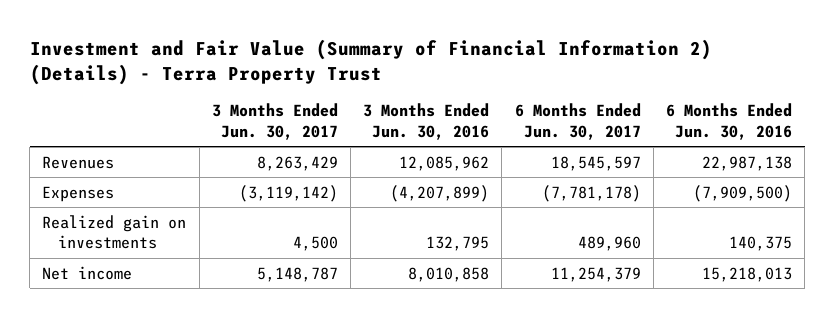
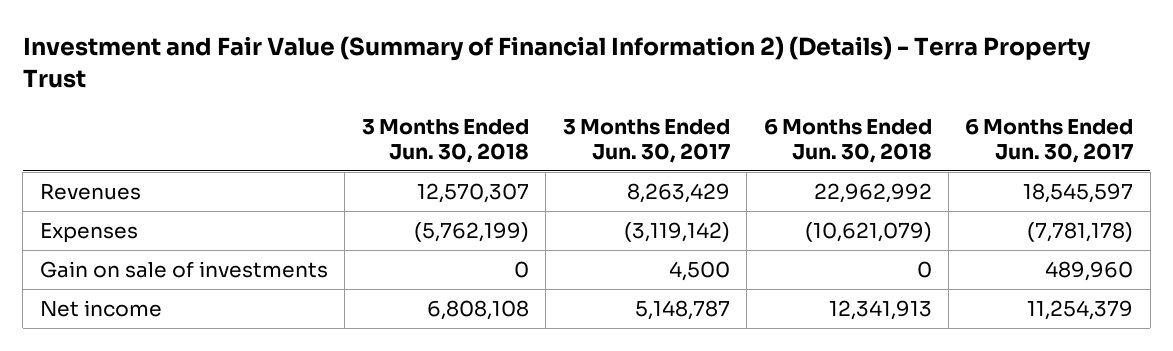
[363,103,490,140] 3 Months Ended Jun. 30, 2016 -> none
[665,103,792,140] 6 Months Ended Jun. 30, 2016 -> none
none -> [361,119,529,163] 3 Months Ended Jun. 30, 2018
none -> [763,118,932,163] 6 Months Ended Jun. 30, 2018
[42,214,187,250] Realized gain on investments -> [39,261,328,279] Gain on sale of investments

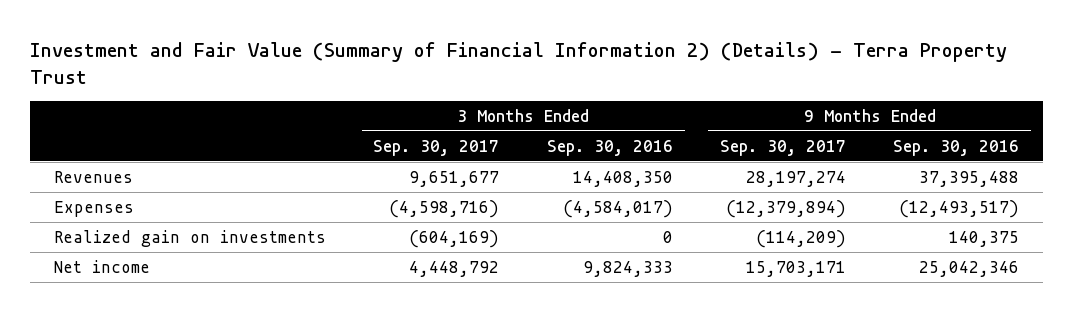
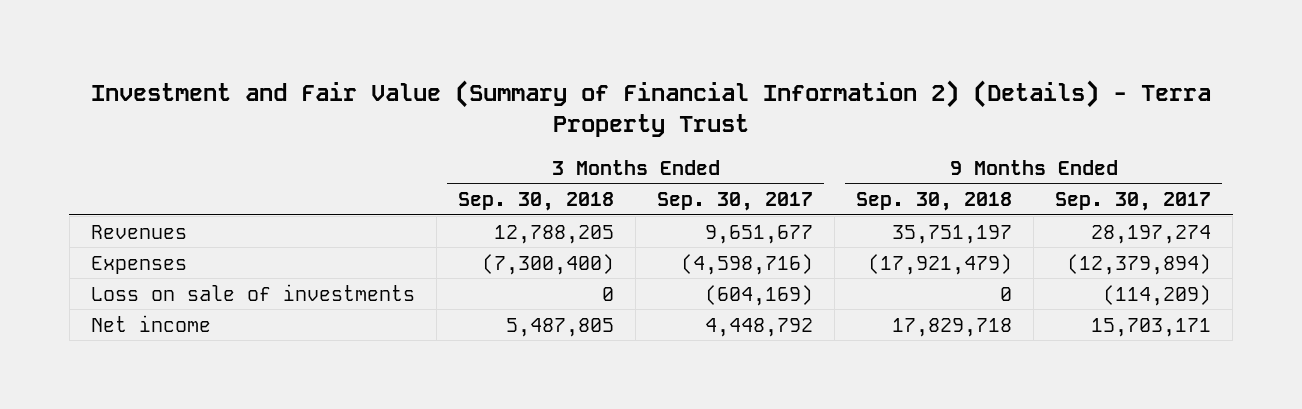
[546,139,673,156] Sep. 30, 2016 -> none
[893,139,1020,156] Sep. 30, 2016 -> none
none -> [458,192,615,212] Sep. 30, 2018
none -> [856,192,1013,212] Sep. 30, 2018
[54,229,327,247] Realized gain on investments -> [91,283,416,301] Loss on sale of investments

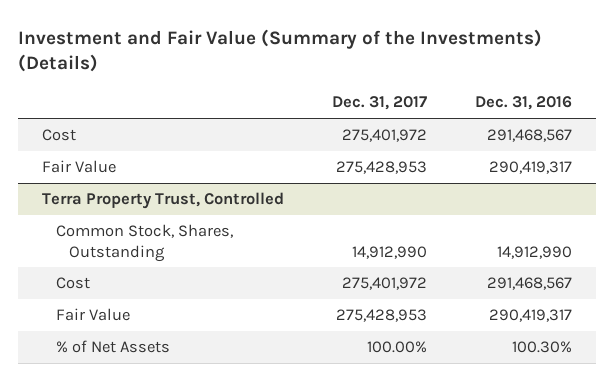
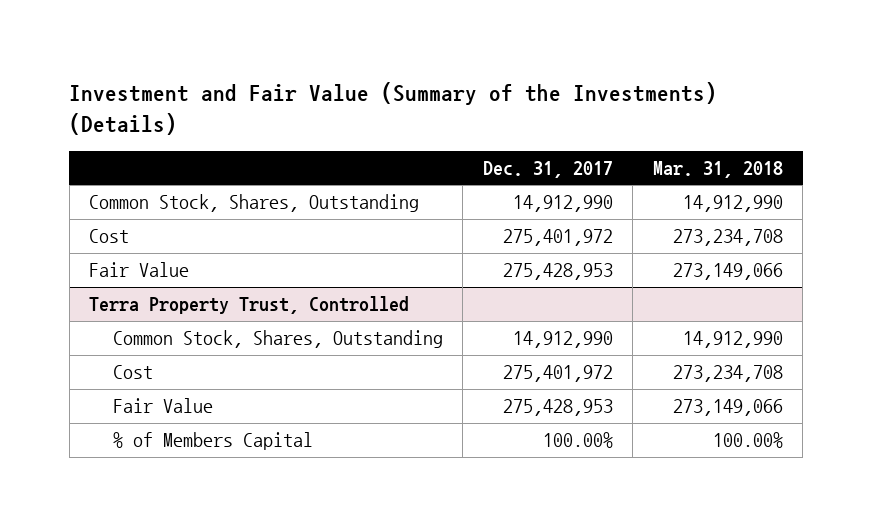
[474,96,572,111] Dec. 31, 2016 -> none
none -> [652,160,783,178] Mar. 31, 2018
none -> [89,194,420,213] Common Stock, Shares, Outstanding
[55,340,170,354] % of Net Assets -> [112,432,313,451] % of Members Capital

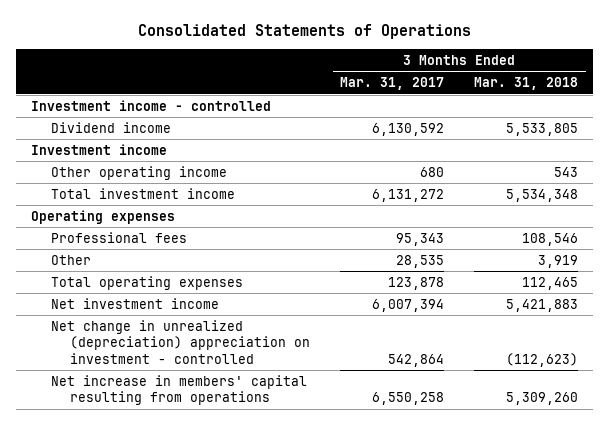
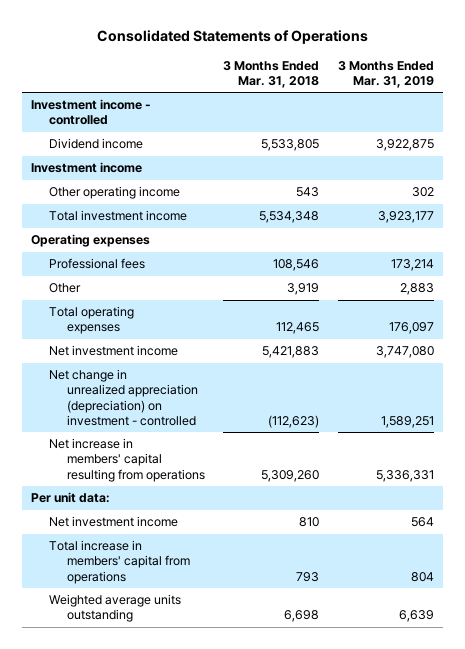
[340,77,445,91] Mar. 31, 2017 -> none
none -> [338,60,435,89] 3 Months Ended Mar. 31, 2019
[50,319,311,365] Net change in unrealized (depreciation) appreciation on investment - controlled -> [49,369,198,426] Net change in unrealized appreciation (depreciation) on investment - controlled
none -> [31,492,111,504] Per unit data:
none -> [49,516,179,528] Net investment income
none -> [49,540,190,584] Total increase in members' capital from operations
none -> [49,594,182,623] Weighted average units outstanding

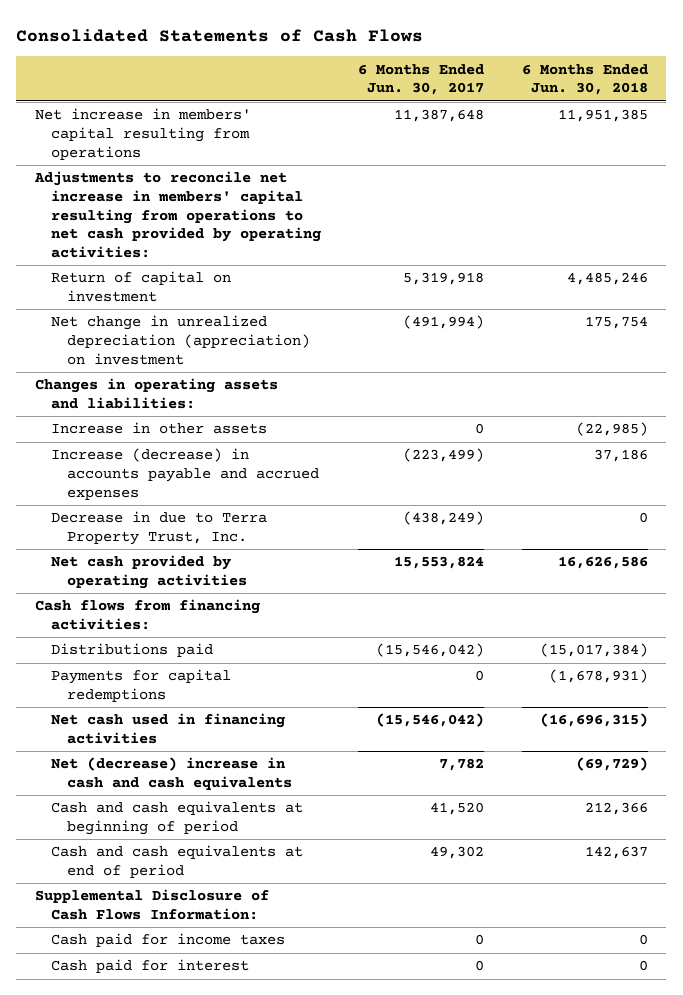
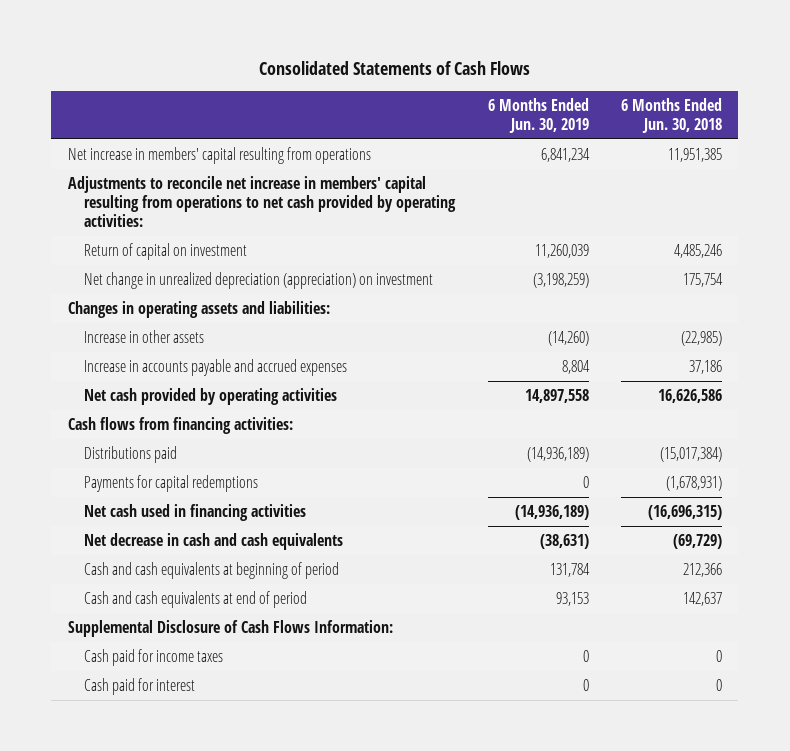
[358,63,485,96] 6 Months Ended Jun. 30, 2017 -> none
none -> [487,97,589,133] 6 Months Ended Jun. 30, 2019
[50,511,267,546] Decrease in due to Terra Property Trust, Inc. -> none
[50,448,319,500] Increase (decrease) in accounts payable and accrued expenses -> [83,358,347,376] Increase in accounts payable and accrued expenses
[50,757,292,791] Net (decrease) increase in cash and cash equivalents -> [83,532,343,550] Net decrease in cash and cash equivalents

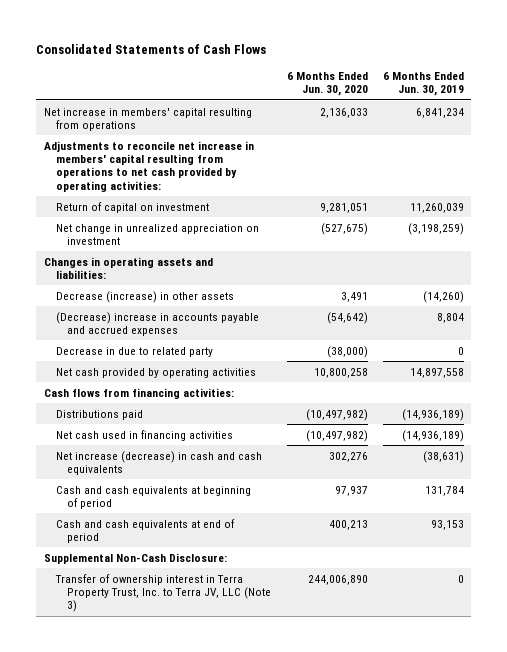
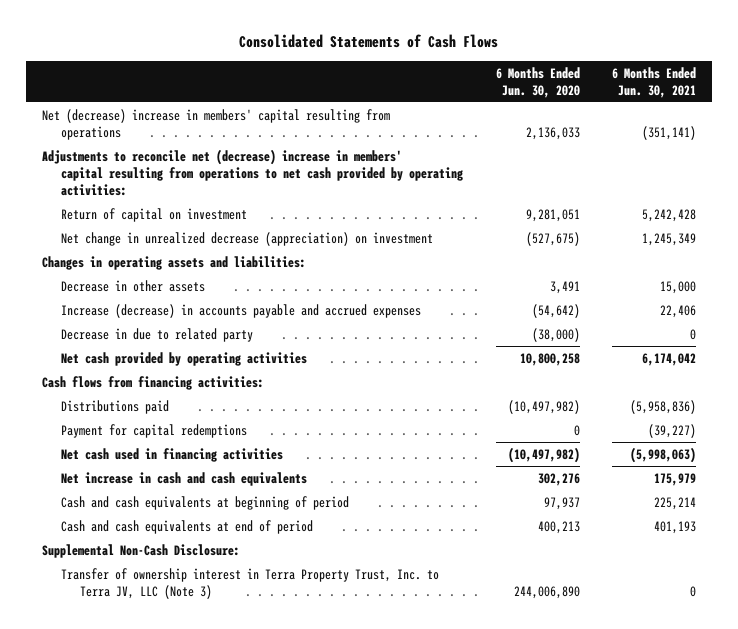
[382,71,464,96] 6 Months Ended Jun. 30, 2019 -> none
none -> [612,66,697,98] 6 Months Ended Jun. 30, 2021
[43,107,252,131] Net increase in members' capital resulting from operations -> [42,108,391,140] Net (decrease) increase in members' capital resulting from operations
[43,140,254,192] Adjustments to reconcile net increase in members' capital resulting from operations to net cash provided by operating activities: -> [42,148,464,196] Adjustments to reconcile net (decrease) increase in members' capital resulting from operations to net cash provided by operating activities:
[55,223,259,245] Net change in unrealized appreciation on investment -> [61,231,434,246] Net change in unrealized decrease (appreciation) on investment
[55,290,234,303] Decrease (increase) in other assets -> [61,279,206,292] Decrease in other assets
[55,311,259,336] (Decrease) increase in accounts payable and accrued expenses -> [61,303,422,318] Increase (decrease) in accounts payable and accrued expenses
none -> [61,423,248,438] Payment for capital redemptions
[55,450,262,475] Net increase (decrease) in cash and cash equivalents -> [61,471,308,486] Net increase in cash and cash equivalents

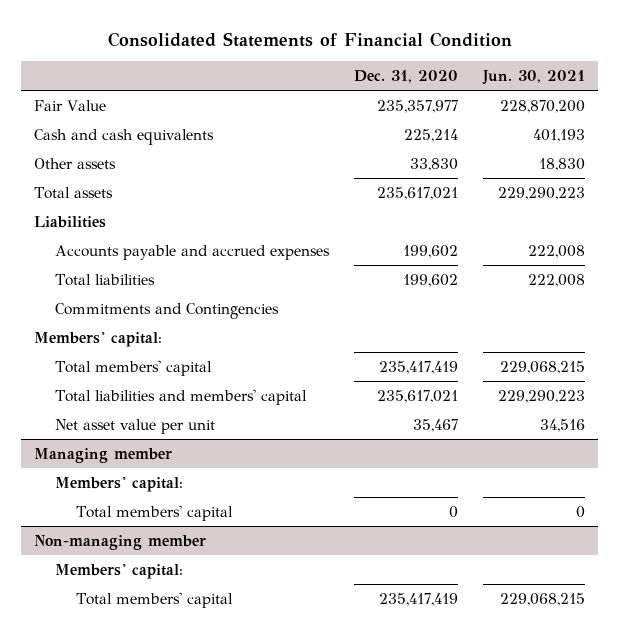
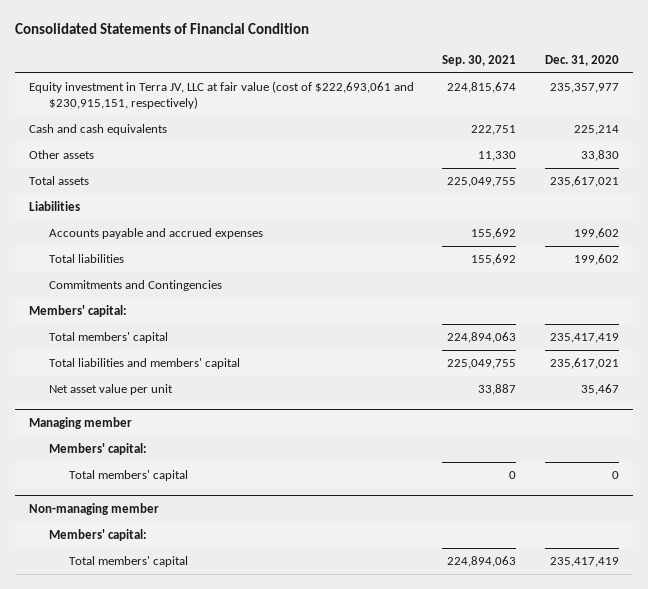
[482,70,586,86] Jun. 30, 2021 -> none
none -> [442,55,517,67] Sep. 30, 2021
[33,99,106,111] Fair Value -> [28,80,414,109] Equity investment in Terra JV, LLC at fair value (cost of $222,693,061 and $230,915,151, respectively)

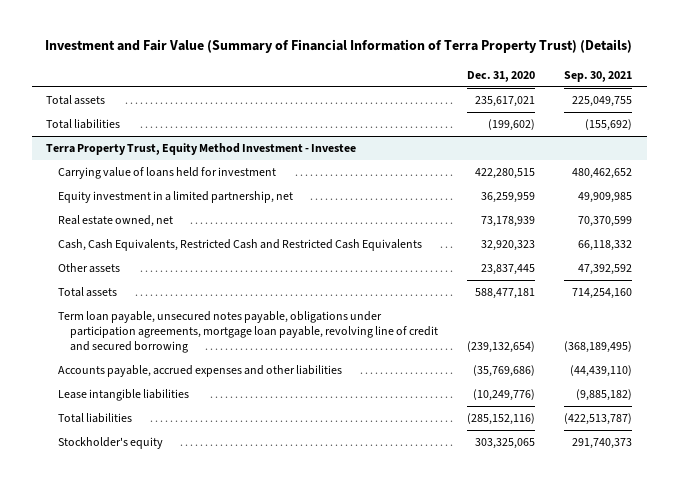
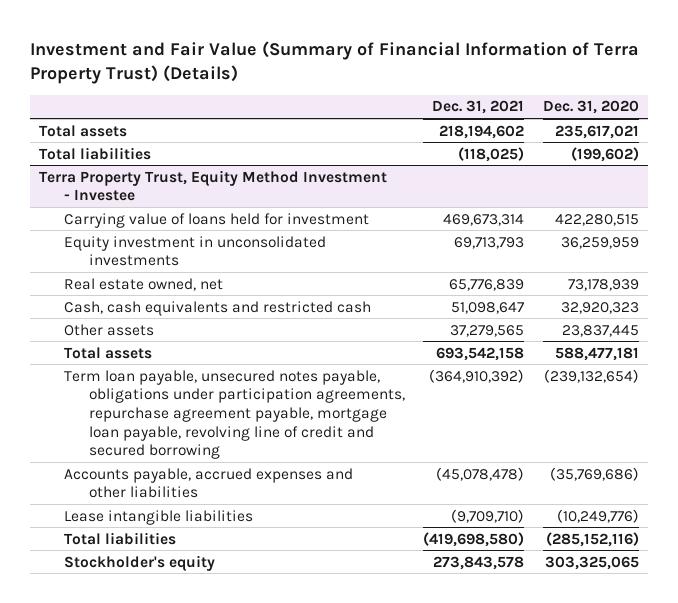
[564,70,633,82] Sep. 30, 2021 -> none
none -> [432,100,525,115] Dec. 31, 2021
[58,191,294,204] Equity investment in a limited partnership, net -> [64,235,327,267] Equity investment in unconsolidated investments
[58,239,423,252] Cash, Cash Equivalents, Restricted Cash and Restricted Cash Equivalents -> [64,300,372,316] Cash, cash equivalents and restricted cash
[58,311,439,353] Term loan payable, unsecured notes payable, obligations under participation agreements, mortgage loan payable, revolving line of credit and secured borrowing -> [64,369,405,460] Term loan payable, unsecured notes payable, obligations under participation agreements, repurchase agreement payable, mortgage loan payable, revolving line of credit and secured borrowing

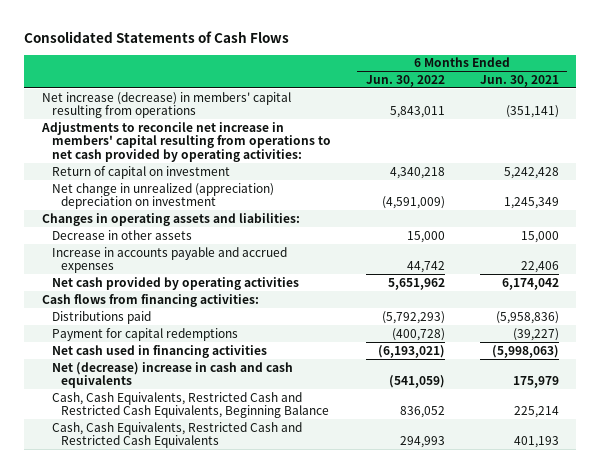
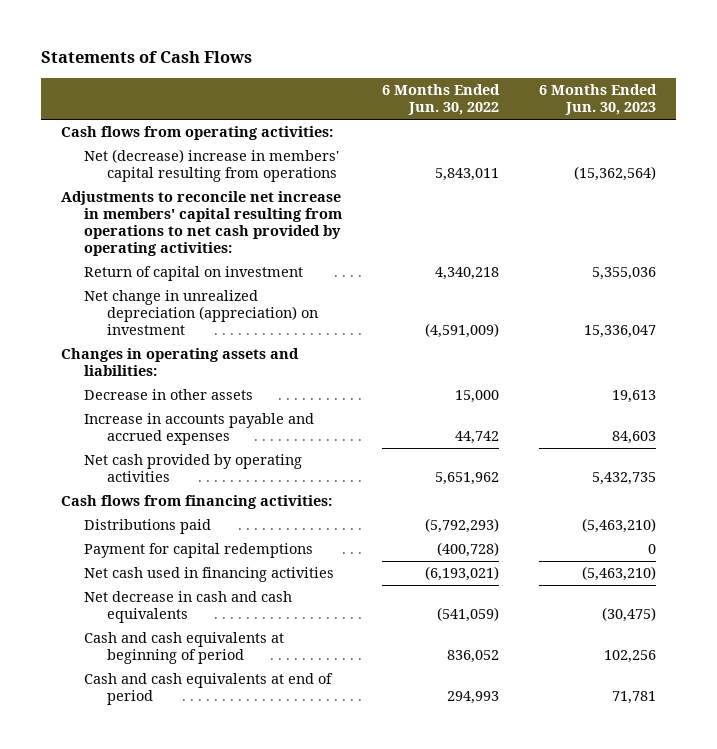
[24,30,290,43] Consolidated Statements of Cash Flows -> [40,51,252,64] Statements of Cash Flows
[479,74,559,87] Jun. 30, 2021 -> none
none -> [539,84,658,116] 6 Months Ended Jun. 30, 2023
none -> [60,126,333,141] Cash flows from operating activities:
[41,91,291,119] Net increase (decrease) in members' capital resulting from operations -> [83,149,339,183] Net (decrease) increase in members' capital resulting from operations
[51,182,274,210] Net change in unrealized (appreciation) depreciation on investment -> [83,290,318,336] Net change in unrealized depreciation (appreciation) on investment
[51,361,293,389] Net (decrease) increase in cash and cash equivalents -> [83,591,292,624] Net decrease in cash and cash equivalents
[51,391,330,419] Cash, Cash Equivalents, Restricted Cash and Restricted Cash Equivalents, Beginning Balance -> [83,632,284,665] Cash and cash equivalents at beginning of period
[51,421,302,449] Cash, Cash Equivalents, Restricted Cash and Restricted Cash Equivalents -> [83,673,333,706] Cash and cash equivalents at end of period

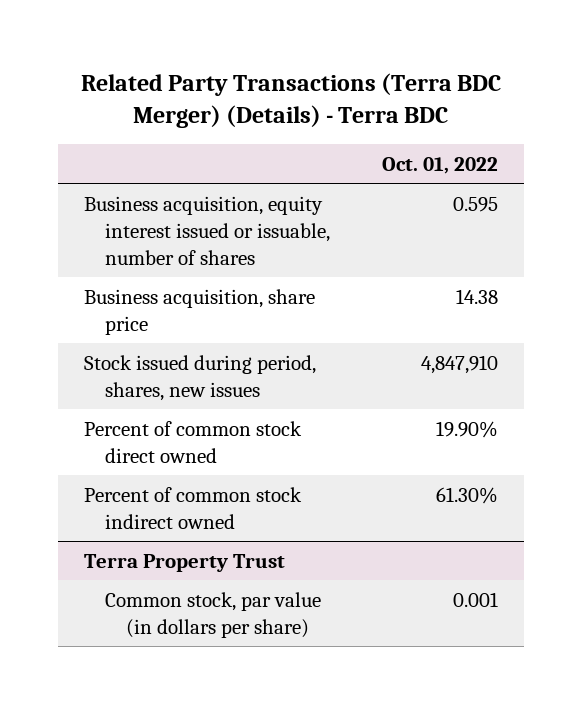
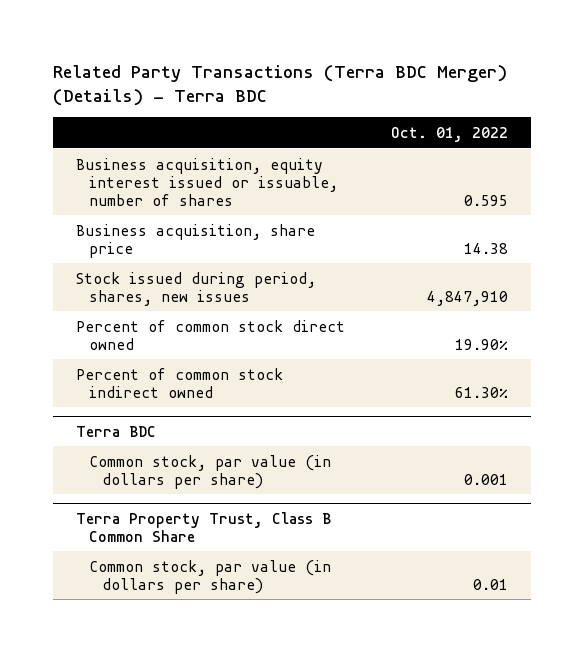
[83,553,285,572] Terra Property Trust -> none
none -> [76,425,157,437] Terra BDC
none -> [76,511,332,542] Terra Property Trust, Class B Common Share
none -> [89,559,332,594] Common stock, par value (in dollars per share)

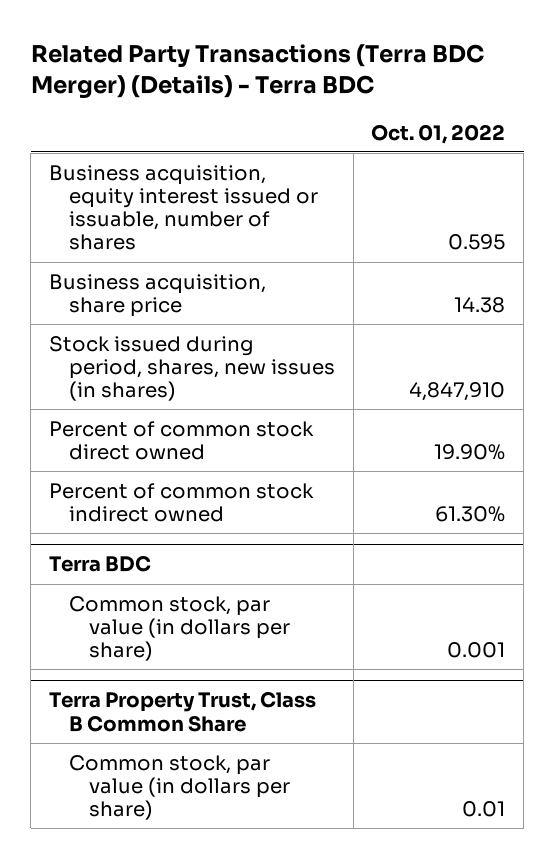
[76,271,317,306] Stock issued during period, shares, new issues -> [48,335,336,402] Stock issued during period, shares, new issues (in shares)

